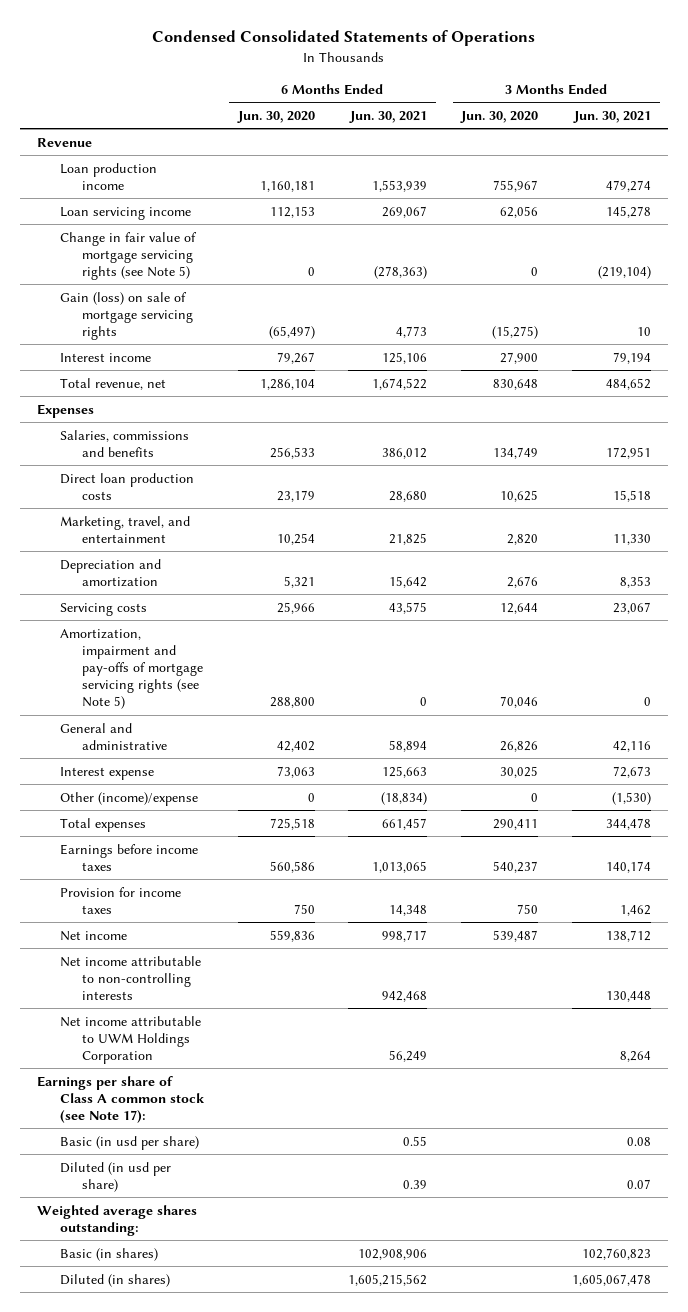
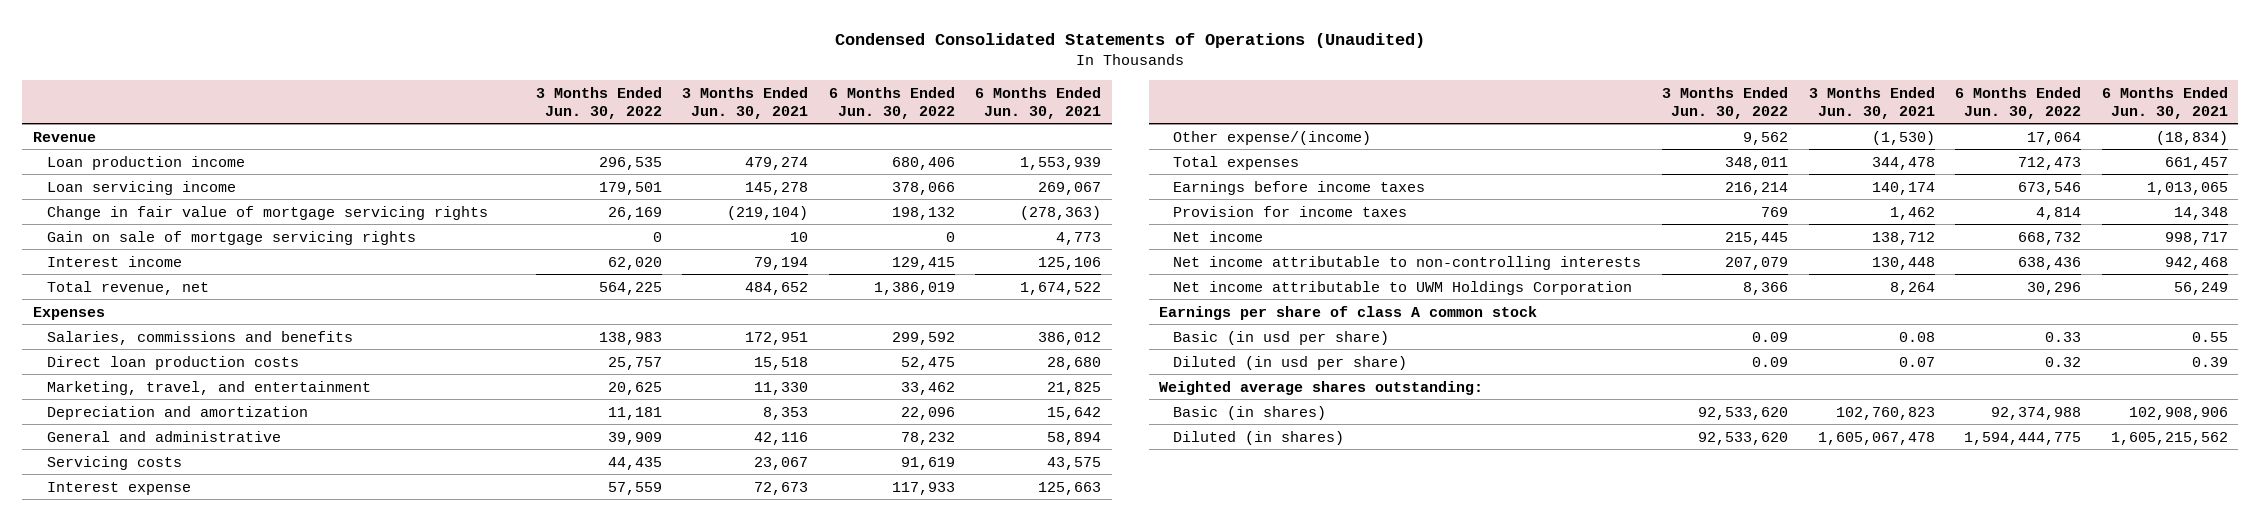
[152,30,536,47] Condensed Consolidated Statements of Operations -> [835,33,1426,49] Condensed Consolidated Statements of Operations (Unaudited)
[236,110,315,123] Jun. 30, 2020 -> none
[460,110,539,123] Jun. 30, 2020 -> none
none -> [535,86,662,119] 3 Months Ended Jun. 30, 2022
none -> [828,86,955,119] 6 Months Ended Jun. 30, 2022
[59,231,197,281] Change in fair value of mortgage servicing rights (see Note 5) -> [47,205,489,220] Change in fair value of mortgage servicing rights
[59,291,194,341] Gain (loss) on sale of mortgage servicing rights -> [47,230,417,245] Gain on sale of mortgage servicing rights
[59,628,204,710] Amortization, impairment and pay-offs of mortgage servicing rights (see Note 5) -> none
[59,602,147,616] Servicing costs -> [47,455,183,470] Servicing costs
[59,791,198,806] Other (income)/expense -> [1173,130,1372,145] Other expense/(income)
[37,1075,205,1124] Earnings per share of Class A common stock (see Note 17): -> [1159,305,1538,320] Earnings per share of class A common stock

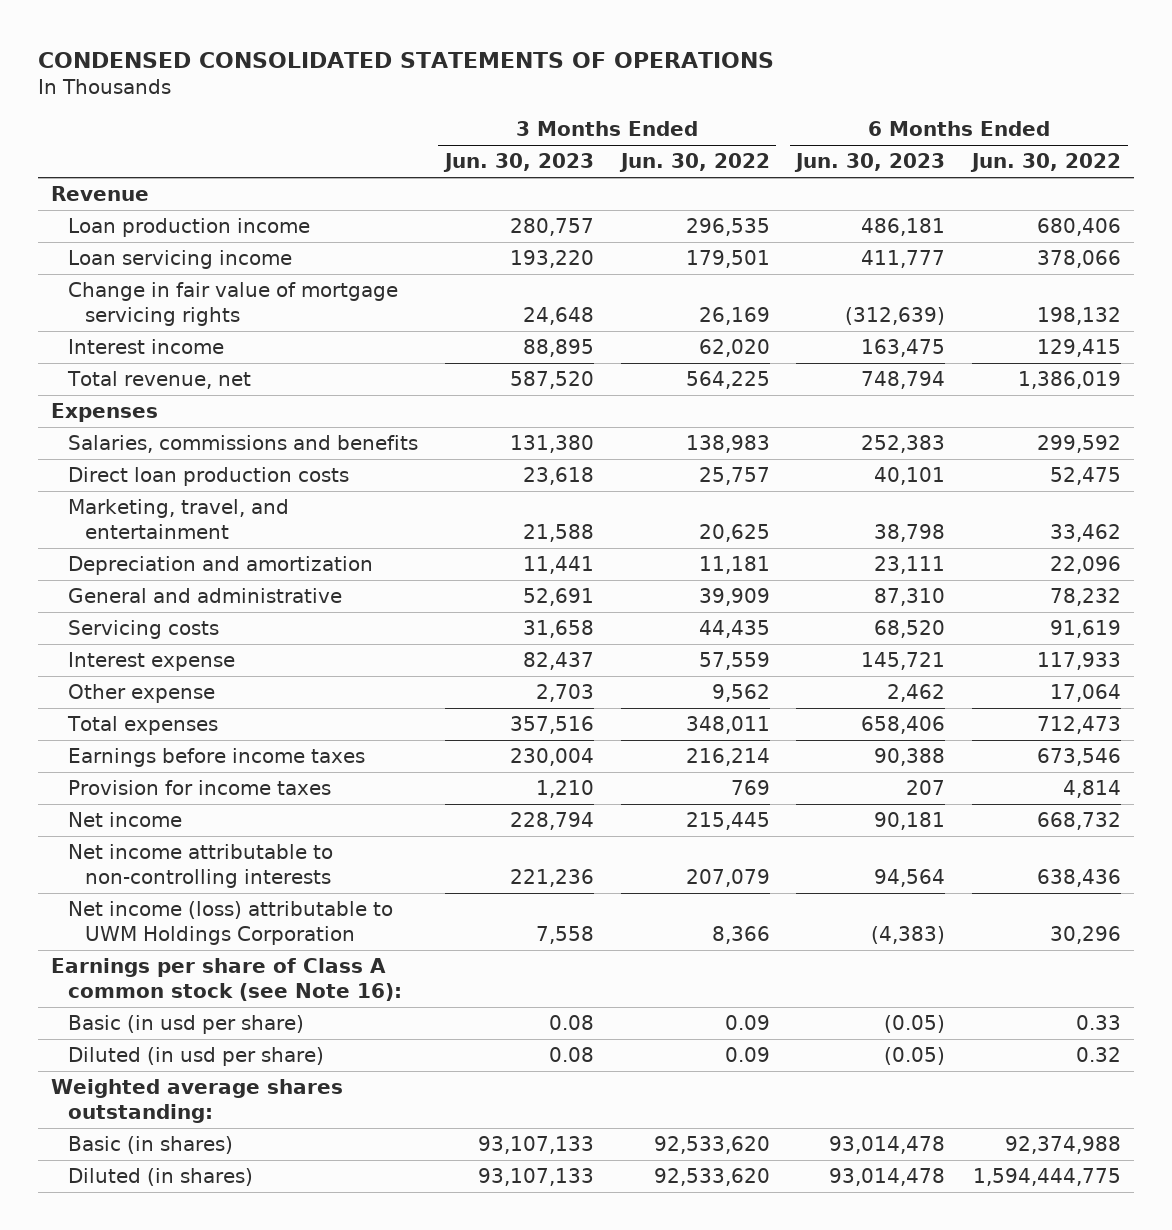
[835,33,1426,49] Condensed Consolidated Statements of Operations (Unaudited) -> [37,51,774,68] CONDENSED CONSOLIDATED STATEMENTS OF OPERATIONS
[682,86,809,119] 3 Months Ended Jun. 30, 2021 -> none
[975,86,1102,119] 6 Months Ended Jun. 30, 2021 -> none
none -> [442,153,594,173] Jun. 30, 2023
none -> [794,153,946,173] Jun. 30, 2023
[47,230,417,245] Gain on sale of mortgage servicing rights -> none
[1173,130,1372,145] Other expense/(income) -> [68,684,216,704] Other expense
[1173,280,1633,295] Net income attributable to UWM Holdings Corporation -> [68,901,394,945] Net income (loss) attributable to UWM Holdings Corporation
[1159,305,1538,320] Earnings per share of class A common stock -> [51,958,403,1001] Earnings per share of Class A common stock (see Note 16):

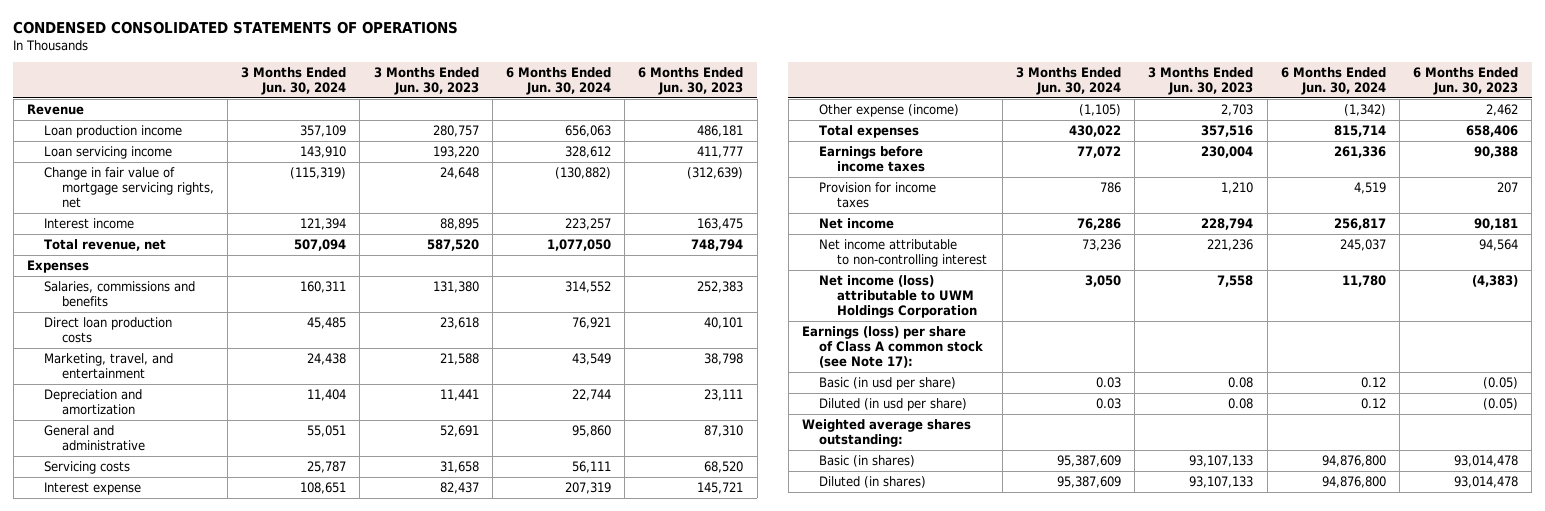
[618,153,770,173] Jun. 30, 2022 -> none
[969,153,1121,173] Jun. 30, 2022 -> none
none -> [241,66,347,95] 3 Months Ended Jun. 30, 2024
none -> [505,66,611,95] 6 Months Ended Jun. 30, 2024
[68,282,399,326] Change in fair value of mortgage servicing rights -> [44,166,214,209] Change in fair value of mortgage servicing rights, net
[68,684,216,704] Other expense -> [819,103,960,117] Other expense (income)
[68,844,334,888] Net income attributable to non-controlling interests -> [819,238,987,267] Net income attributable to non-controlling interest
[51,958,403,1001] Earnings per share of Class A common stock (see Note 16): -> [801,325,984,369] Earnings (loss) per share of Class A common stock (see Note 17):

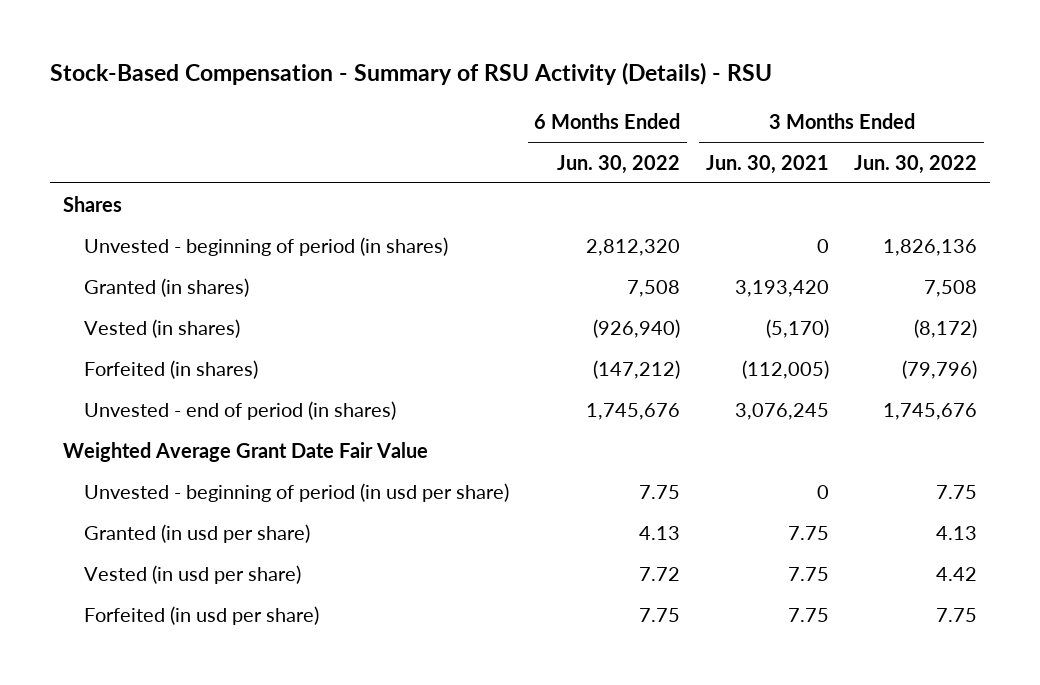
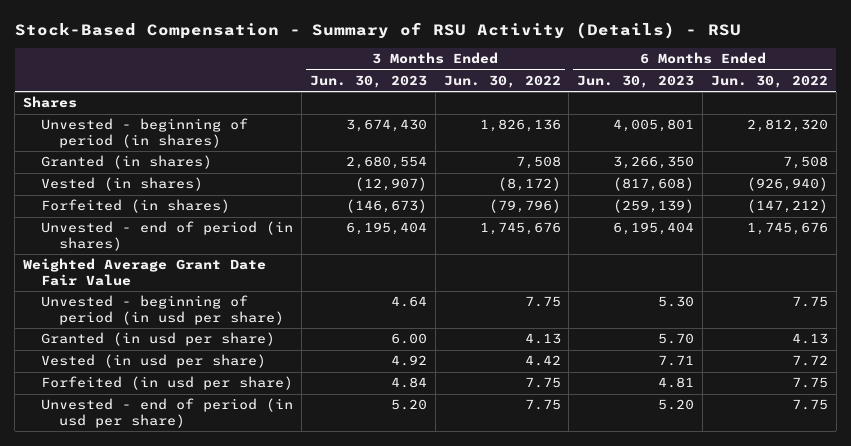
[705,154,829,174] Jun. 30, 2021 -> none
none -> [309,74,427,88] Jun. 30, 2023
none -> [577,74,695,88] Jun. 30, 2023
none -> [41,398,294,428] Unvested - end of period (in usd per share)

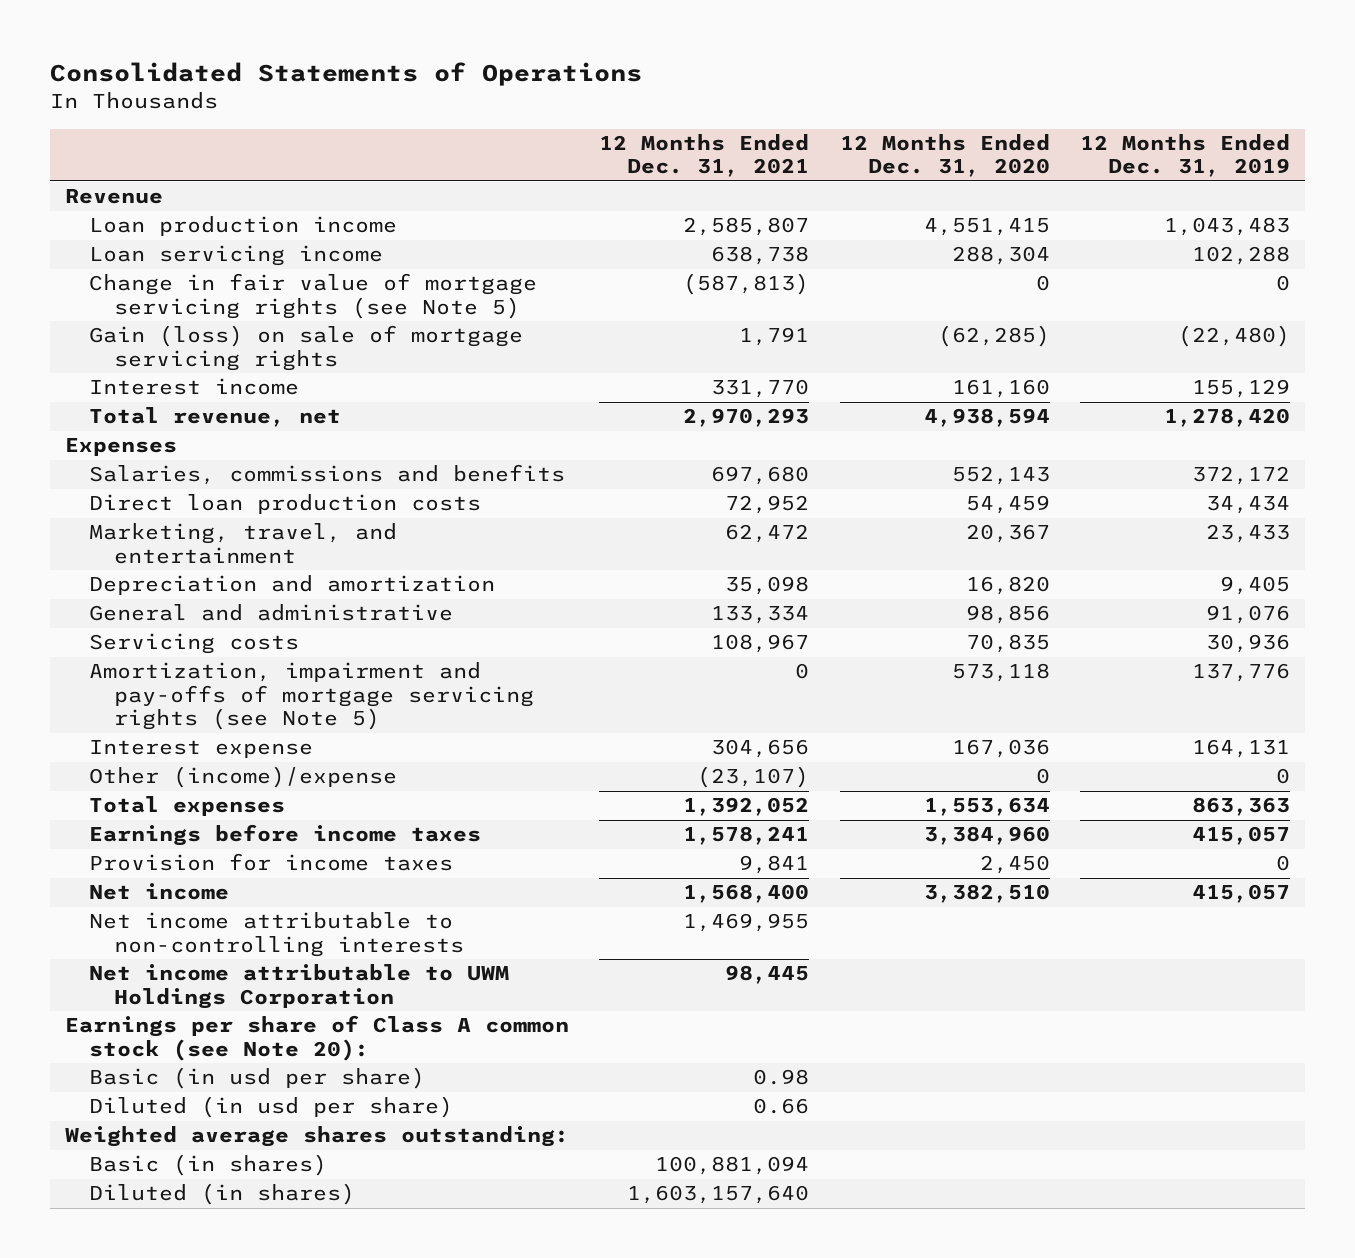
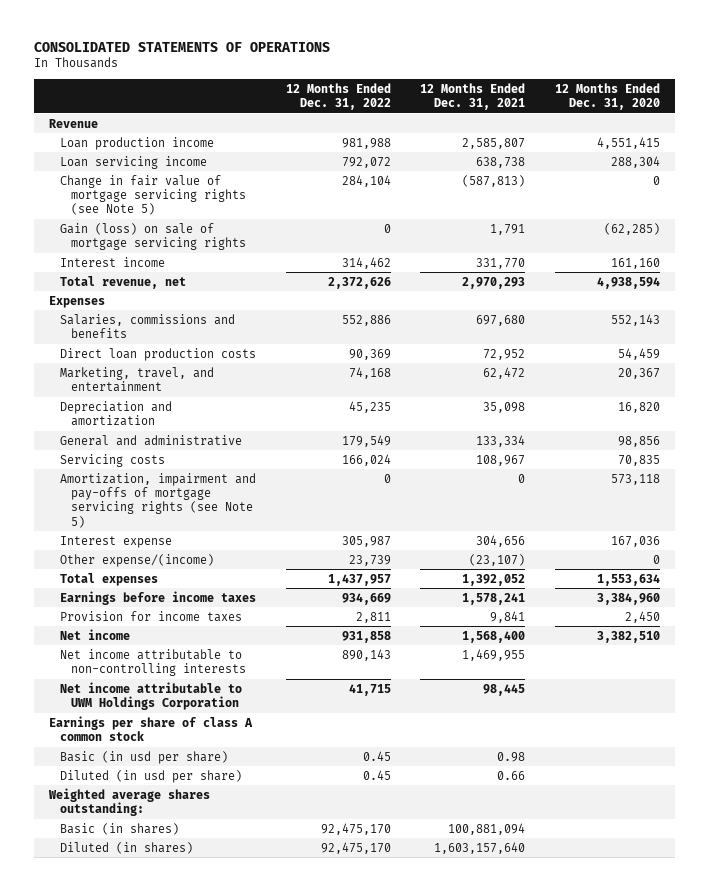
[50,62,643,87] Consolidated Statements of Operations -> [33,41,330,52] CONSOLIDATED STATEMENTS OF OPERATIONS
[1079,133,1290,178] 12 Months Ended Dec. 31, 2019 -> none
none -> [285,82,391,110] 12 Months Ended Dec. 31, 2022
[89,766,398,789] Other (income)/expense -> [59,553,214,567] Other expense/(income)
[65,1015,570,1061] Earnings per share of Class A common stock (see Note 20): -> [48,715,253,742] Earnings per share of class A common stock

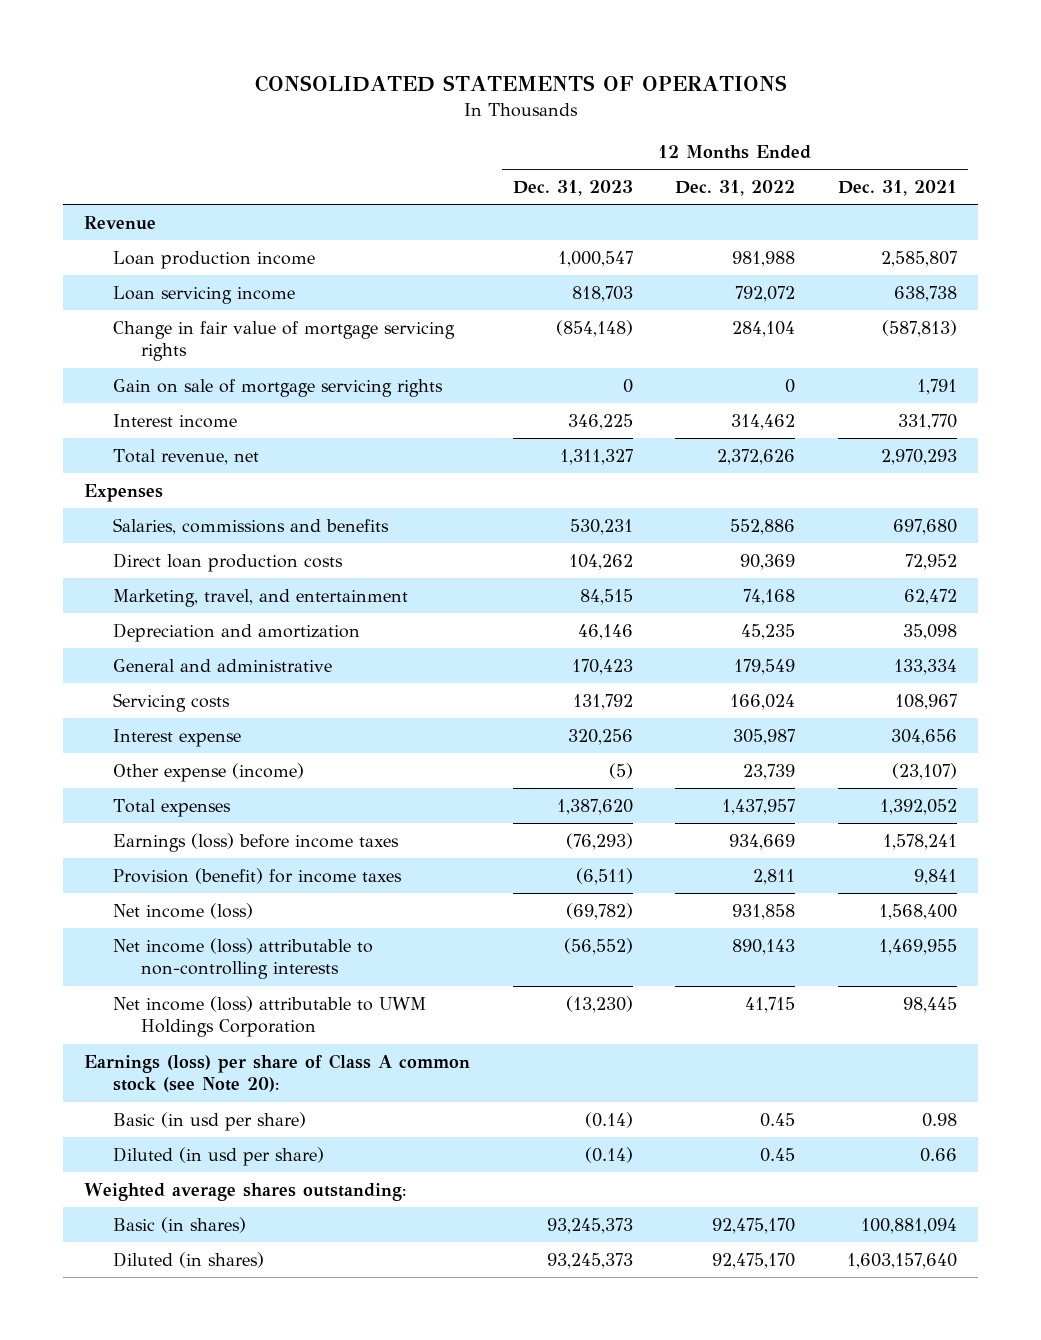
[554,82,660,110] 12 Months Ended Dec. 31, 2020 -> none
none -> [512,180,633,197] Dec. 31, 2023
[59,174,247,216] Change in fair value of mortgage servicing rights (see Note 5) -> [112,320,455,362] Change in fair value of mortgage servicing rights
[59,222,247,251] Gain (loss) on sale of mortgage servicing rights -> [112,378,443,397] Gain on sale of mortgage servicing rights
[59,472,256,528] Amortization, impairment and pay-offs of mortgage servicing rights (see Note 5) -> none
[59,553,214,567] Other expense/(income) -> [112,762,304,782] Other expense (income)
[59,590,256,605] Earnings before income taxes -> [112,832,399,852] Earnings (loss) before income taxes
[59,610,242,622] Provision for income taxes -> [112,867,402,884] Provision (benefit) for income taxes
[59,628,130,640] Net income -> [112,902,253,919] Net income (loss)
[59,648,247,677] Net income attributable to non-controlling interests -> [112,937,373,980] Net income (loss) attributable to non-controlling interests
[59,681,242,711] Net income attributable to UWM Holdings Corporation -> [112,995,426,1038] Net income (loss) attributable to UWM Holdings Corporation
[48,715,253,742] Earnings per share of class A common stock -> [84,1053,471,1093] Earnings (loss) per share of Class A common stock (see Note 20):

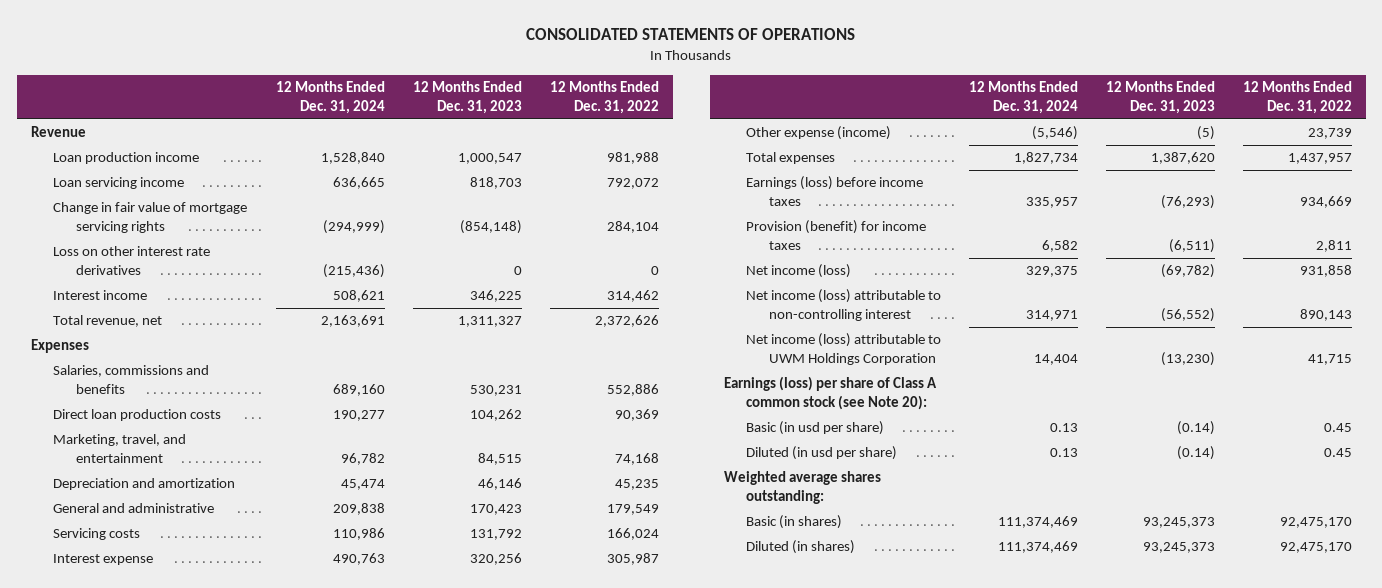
[837,180,957,197] Dec. 31, 2021 -> none
none -> [275,81,385,115] 12 Months Ended Dec. 31, 2024
[112,378,443,397] Gain on sale of mortgage servicing rights -> none
none -> [53,246,211,276] Loss on other interest rate derivatives
[112,937,373,980] Net income (loss) attributable to non-controlling interests -> [746,289,942,322] Net income (loss) attributable to non-controlling interest

